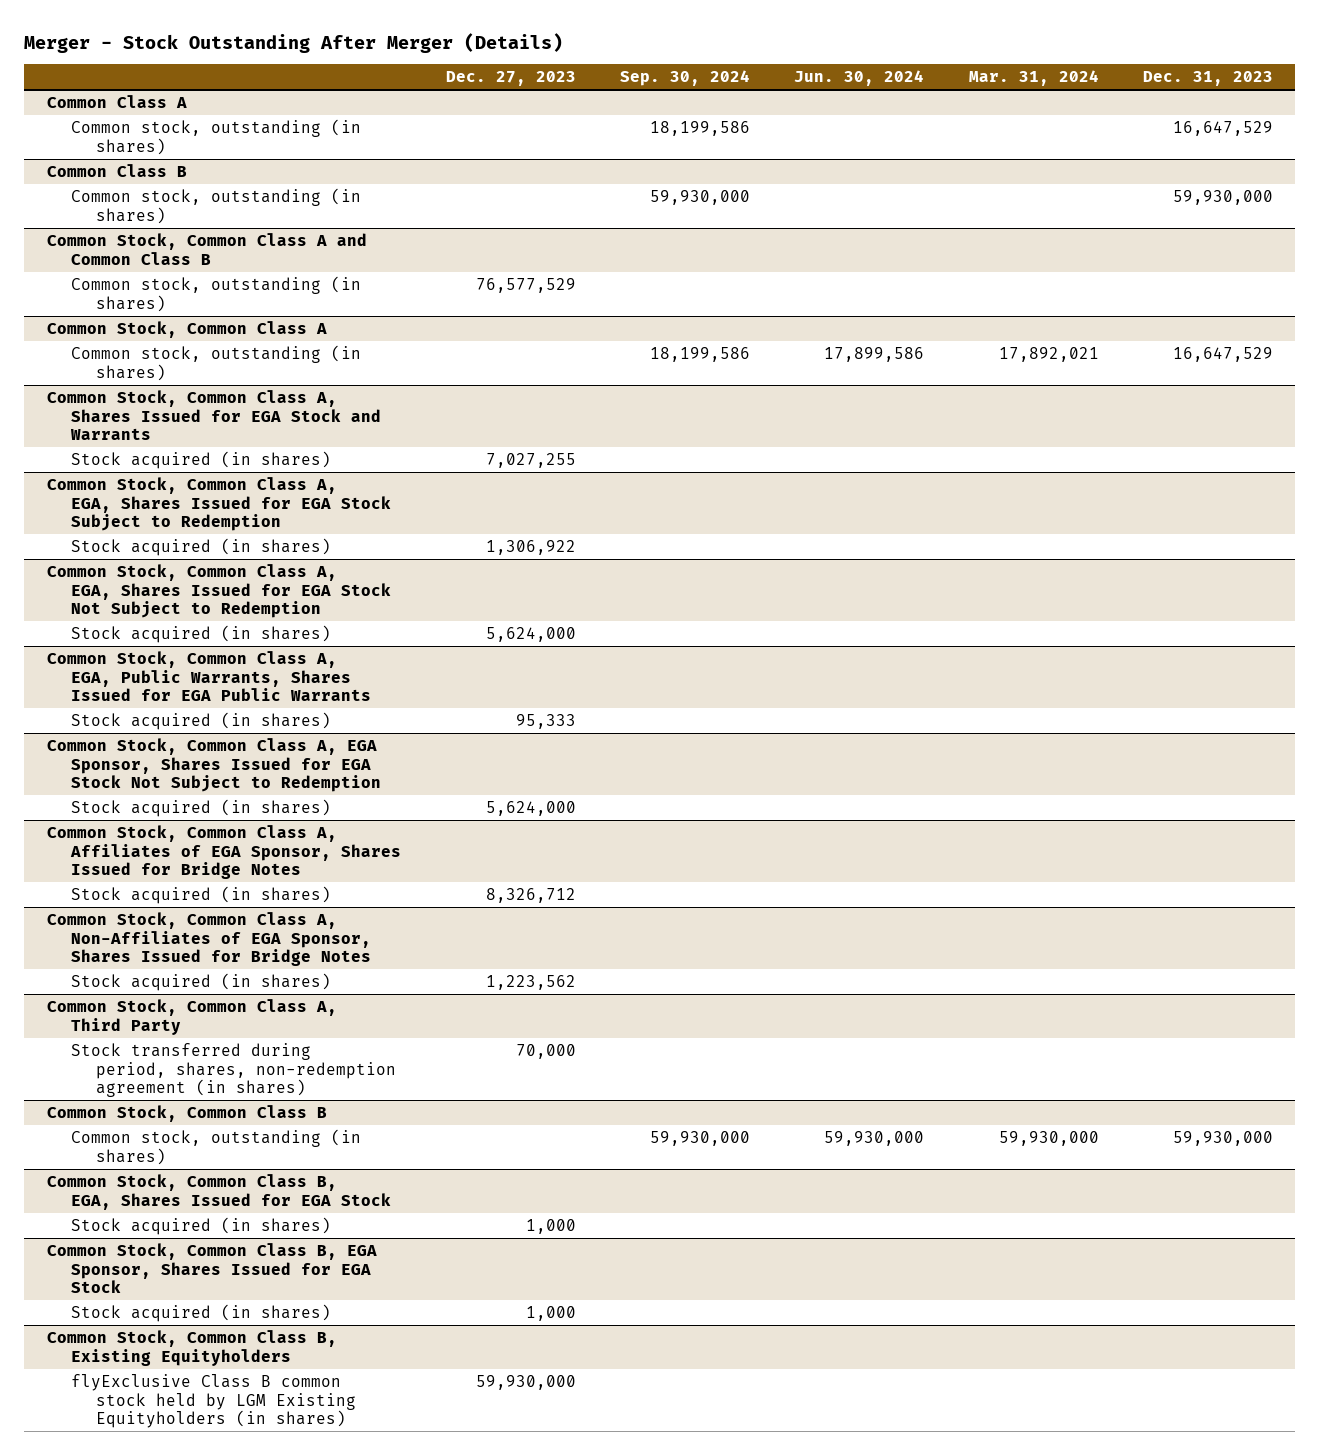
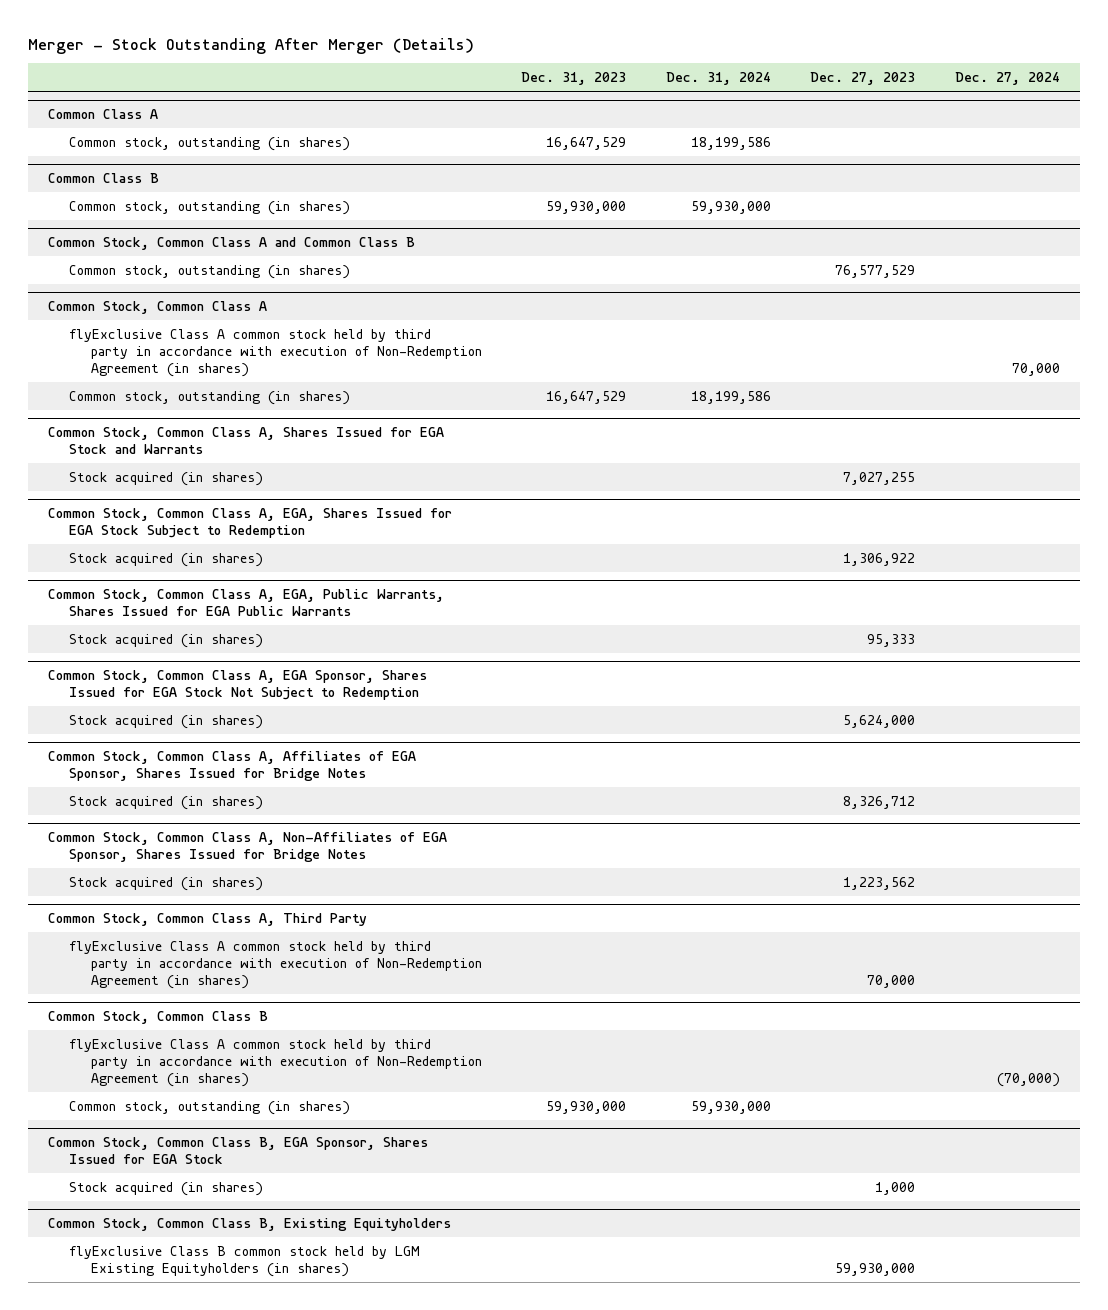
[620,70,751,87] Sep. 30, 2024 -> none
[794,70,925,87] Jun. 30, 2024 -> none
[968,70,1099,87] Mar. 31, 2024 -> none
none -> [665,72,771,86] Dec. 31, 2024
none -> [954,72,1060,86] Dec. 27, 2024
none -> [69,328,482,377] flyExclusive Class A common stock held by third party in accordance with execution of Non-Redemption Agreement (in shares)
[46,563,392,619] Common Stock, Common Class A, EGA, Shares Issued for EGA Stock Not Subject to Redemption -> none
[71,624,332,643] Stock acquired (in shares) -> none
[71,1042,396,1098] Stock transferred during period, shares, non-redemption agreement (in shares) -> [69,940,482,989] flyExclusive Class A common stock held by third party in accordance with execution of Non-Redemption Agreement (in shares)
none -> [69,1038,482,1087] flyExclusive Class A common stock held by third party in accordance with execution of Non-Redemption Agreement (in shares)
[46,1173,392,1210] Common Stock, Common Class B, EGA, Shares Issued for EGA Stock -> none
[71,1216,332,1235] Stock acquired (in shares) -> none

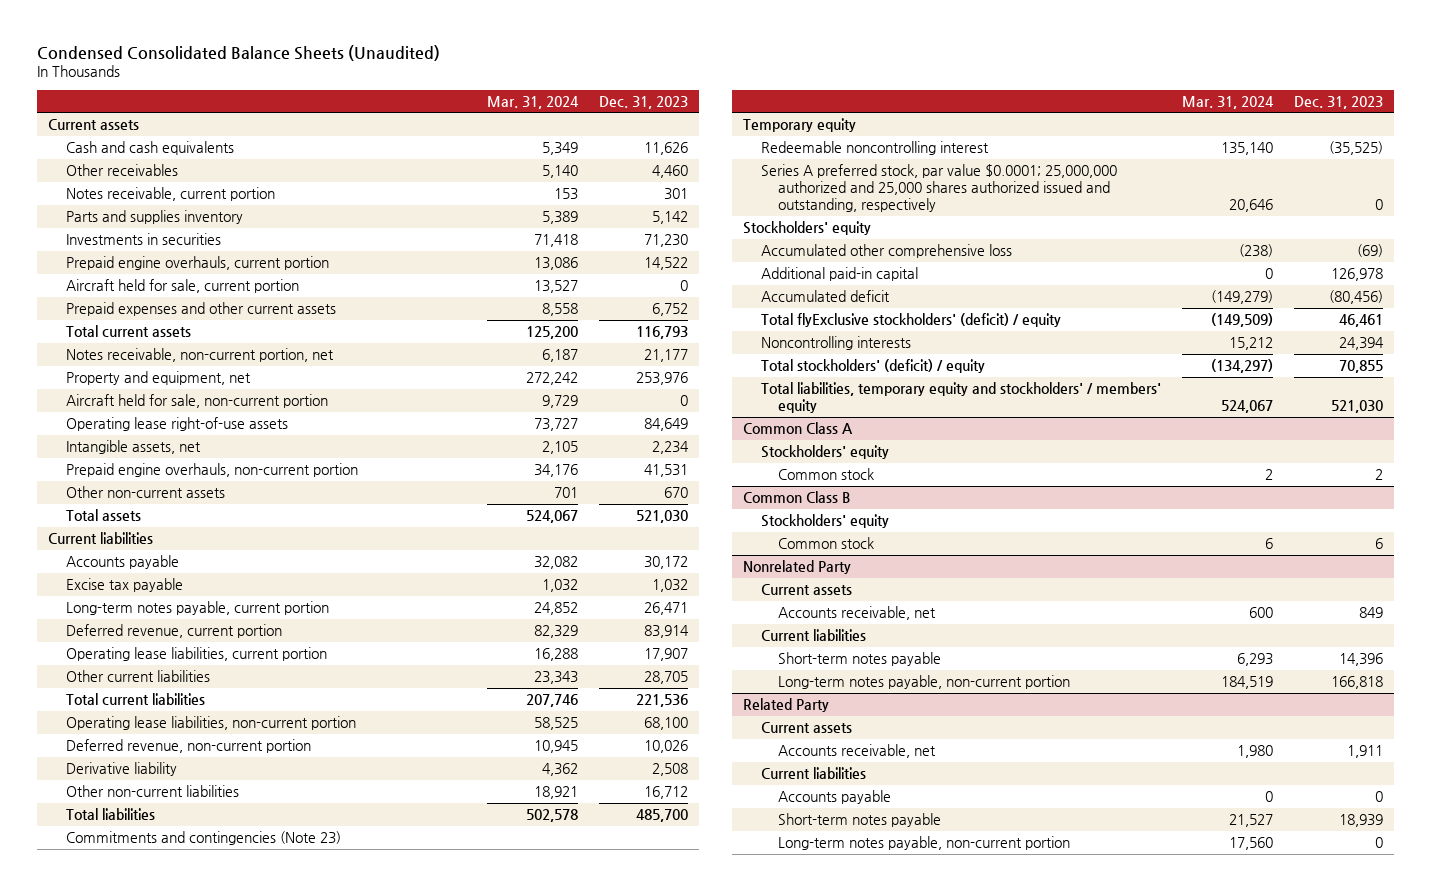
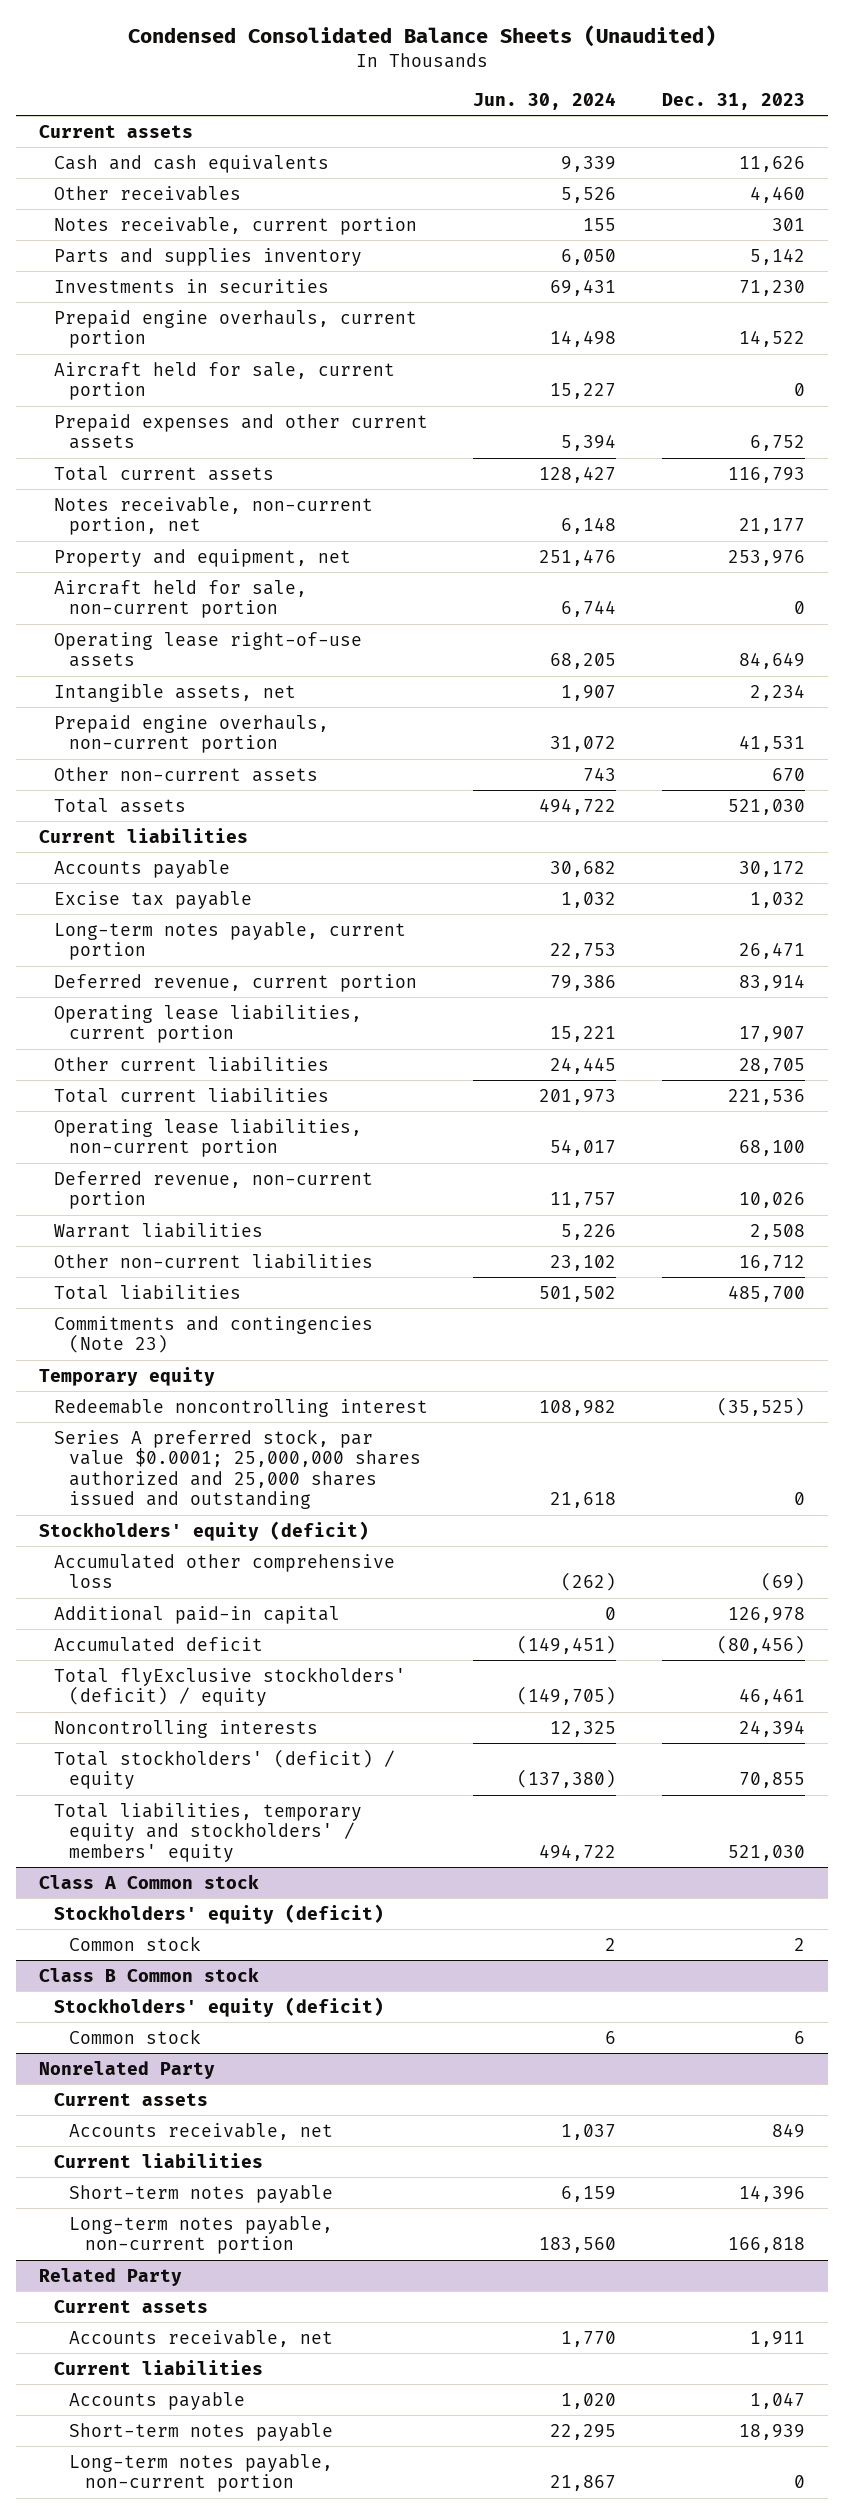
[486,95,579,109] Mar. 31, 2024 -> none
none -> [473,91,617,110] Jun. 30, 2024
[65,761,177,776] Derivative liability -> [53,1222,263,1238] Warrant liabilities
[760,163,1117,213] Series A preferred stock, par value $0.0001; 25,000,000 authorized and 25,000 shares authorized issued and outstanding, respectively -> [53,1428,422,1510] Series A preferred stock, par value $0.0001; 25,000,000 shares authorized and 25,000 shares issued and outstanding
[743,220,872,235] Stockholders' equity -> [38,1520,369,1541] Stockholders' equity (deficit)
[743,421,854,434] Common Class A -> [38,1873,259,1889] Class A Common stock
[760,444,889,459] Stockholders' equity -> [53,1903,384,1924] Stockholders' equity (deficit)
[743,490,851,503] Common Class B -> [38,1966,259,1982] Class B Common stock
[760,513,889,528] Stockholders' equity -> [53,1996,384,2017] Stockholders' equity (deficit)
[1375,790,1384,802] 0 -> [749,2391,805,2409] 1,047

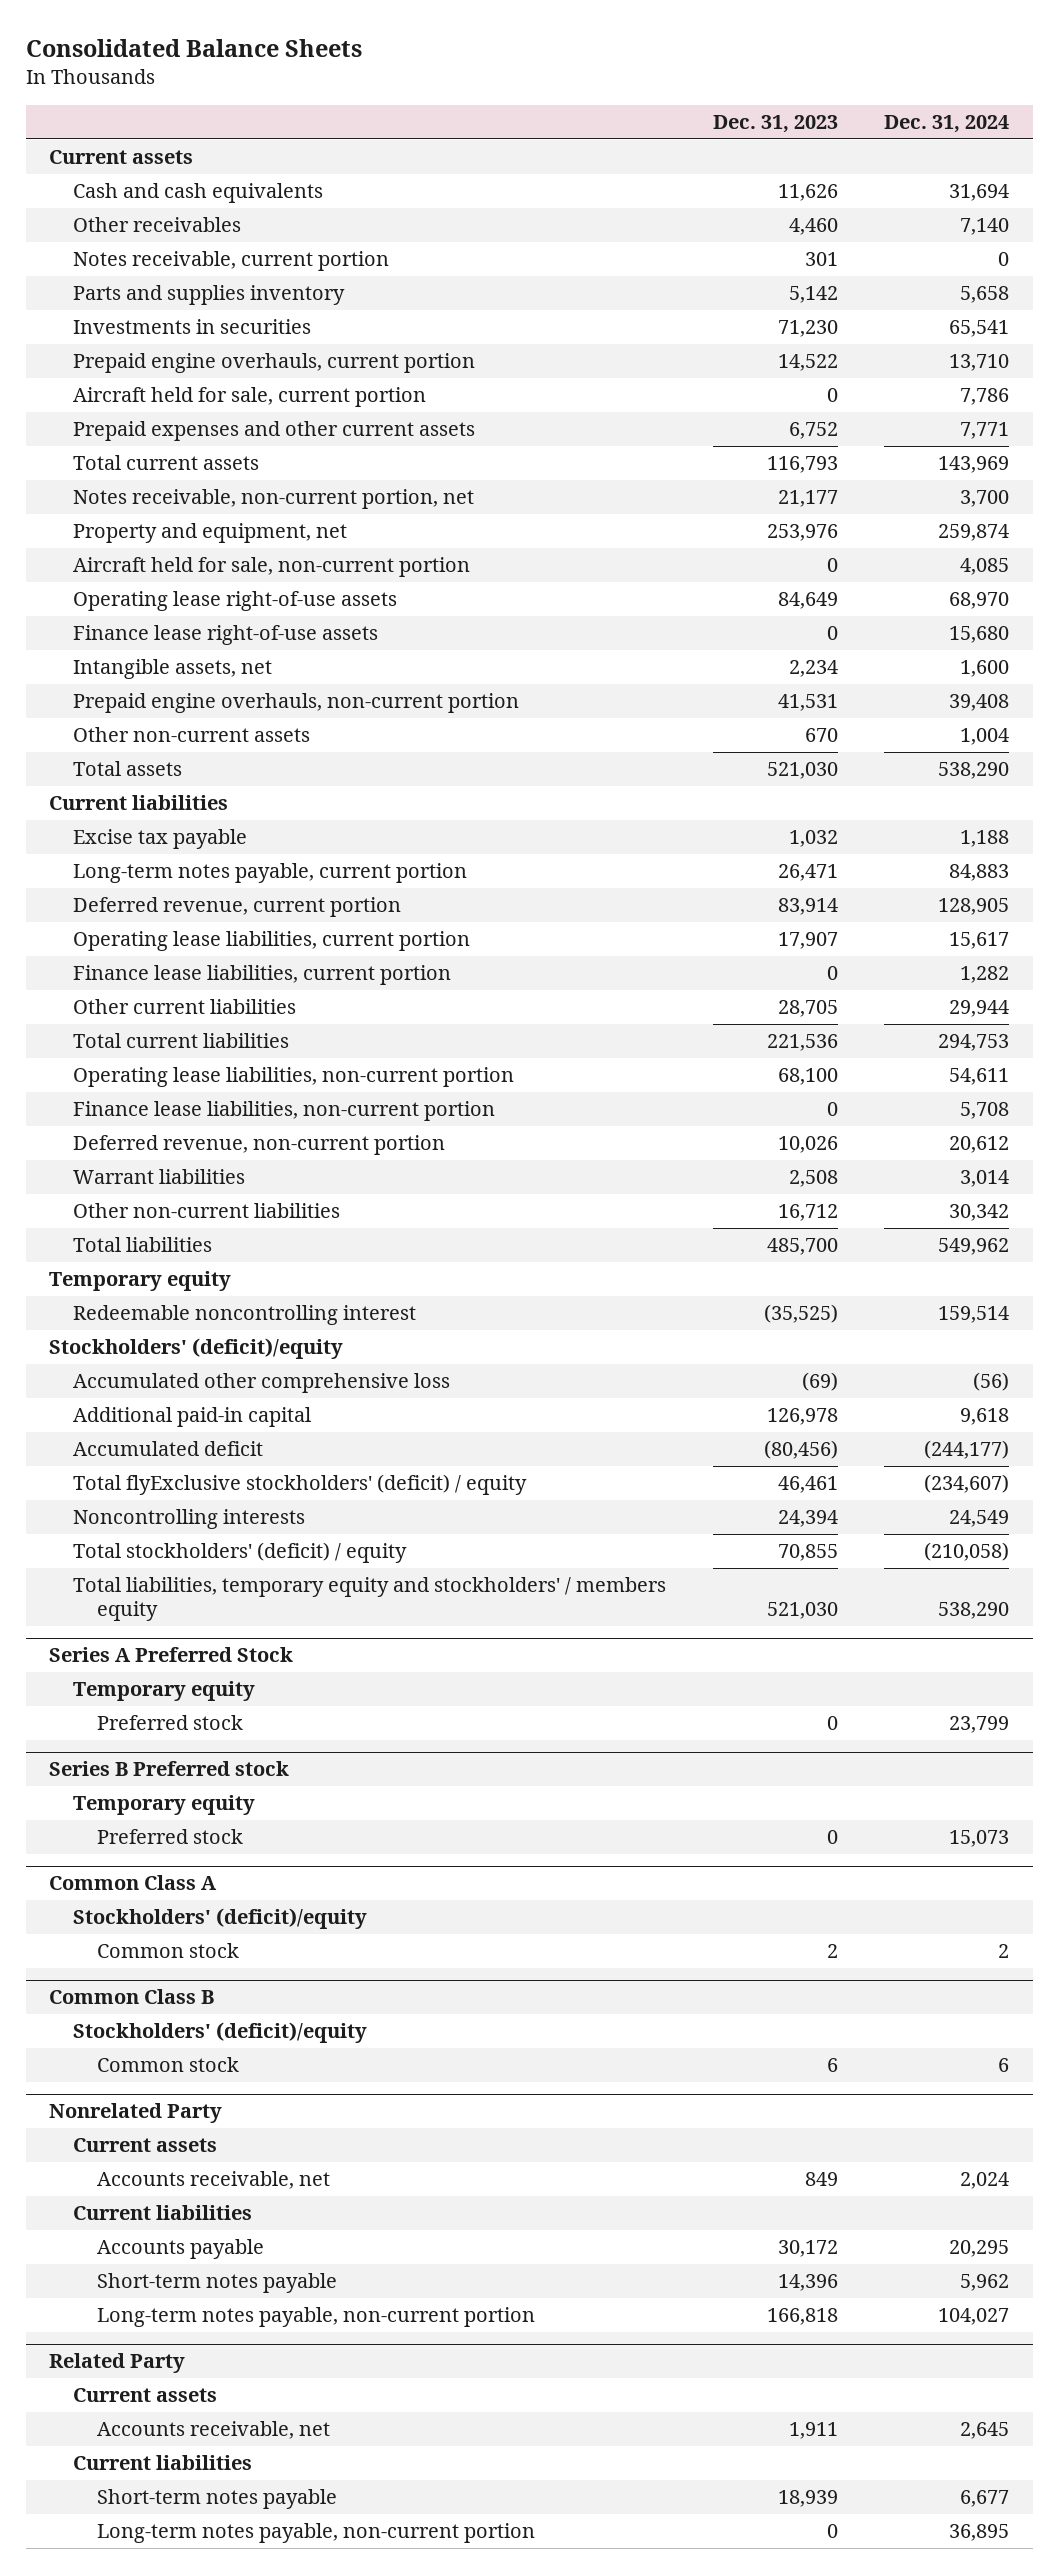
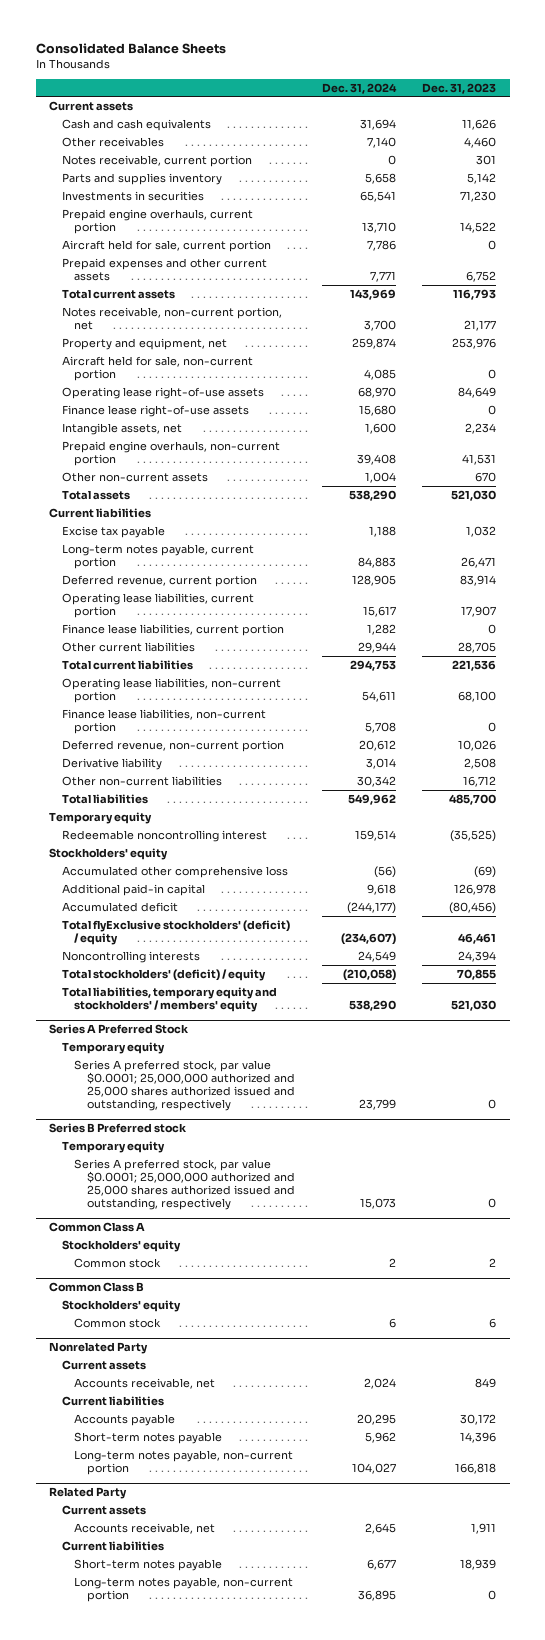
[73,1169,246,1185] Warrant liabilities -> [61,757,162,770] Derivative liability
[48,1338,343,1360] Stockholders' (deficit)/equity -> [49,847,169,860] Stockholders' equity
[73,1577,667,1622] Total liabilities, temporary equity and stockholders' / members equity -> [61,986,277,1013] Total liabilities, temporary equity and stockholders' / members' equity
[97,1715,244,1731] Preferred stock -> [74,1059,295,1112] Series A preferred stock, par value $0.0001; 25,000,000 authorized and 25,000 shares authorized issued and outstanding, respectively
[97,1829,244,1845] Preferred stock -> [74,1158,295,1211] Series A preferred stock, par value $0.0001; 25,000,000 authorized and 25,000 shares authorized issued and outstanding, respectively
[73,1908,368,1930] Stockholders' (deficit)/equity -> [61,1239,181,1252] Stockholders' equity
[73,2022,368,2044] Stockholders' (deficit)/equity -> [61,1299,181,1312] Stockholders' equity

